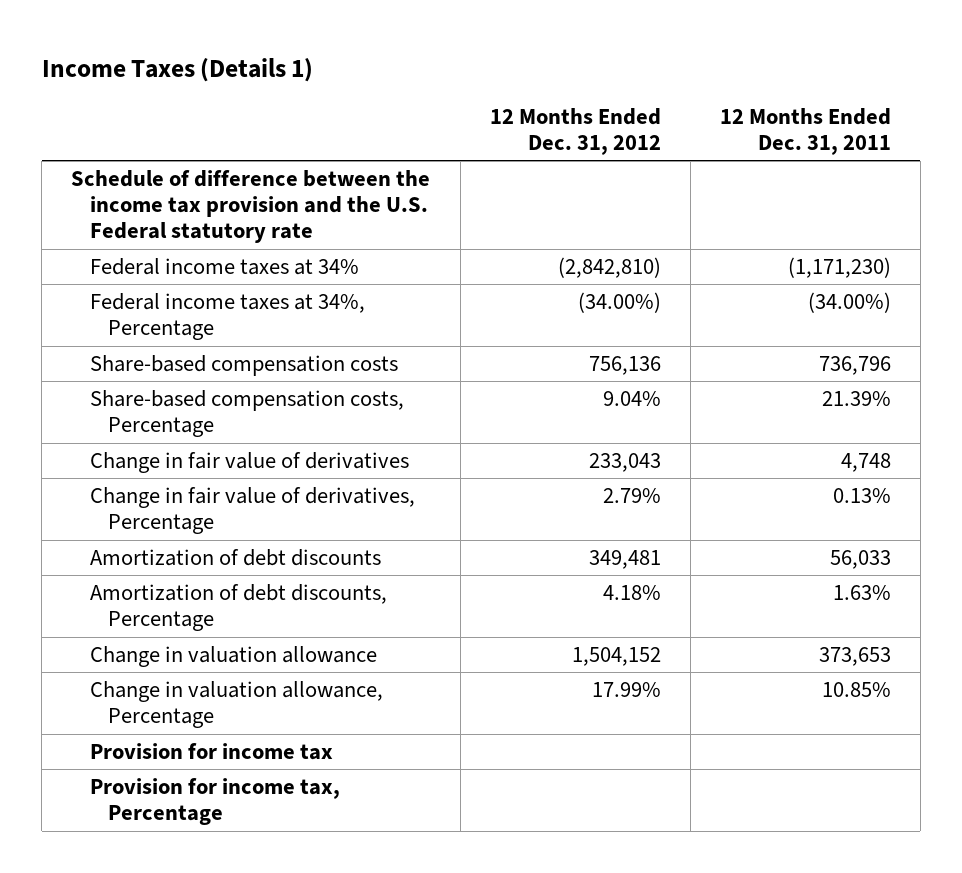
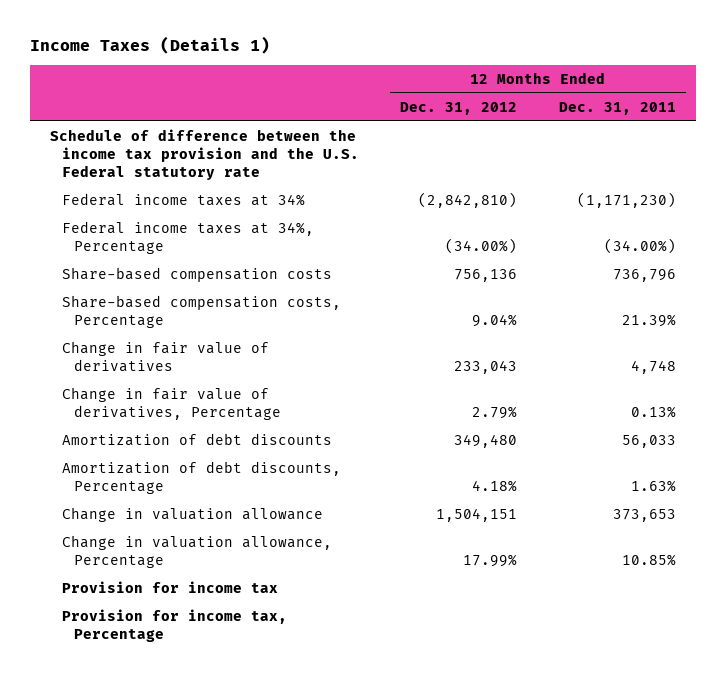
[588,550,661,570] 349,481 -> [454,433,518,448] 349,480
[571,647,661,667] 1,504,152 -> [436,507,518,522] 1,504,151

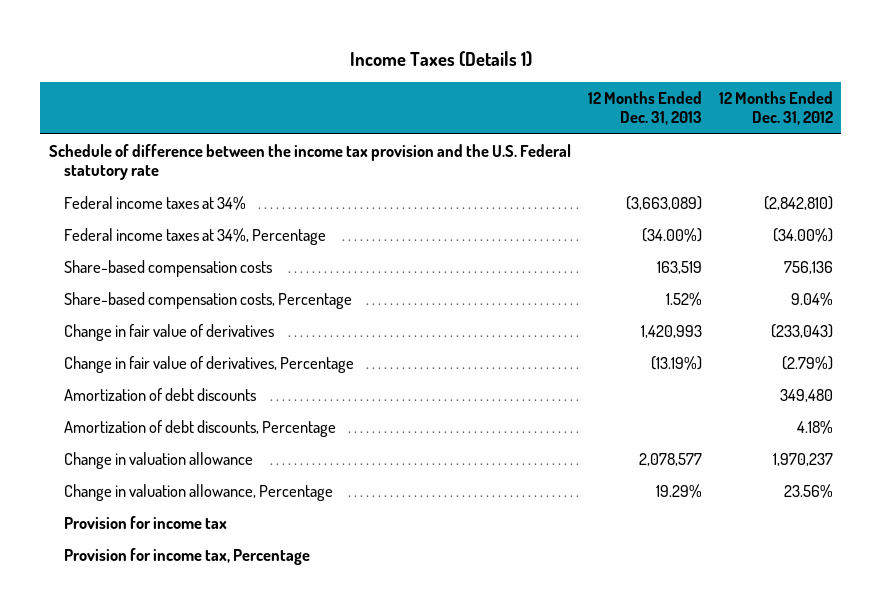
[558,101,676,115] Dec. 31, 2011 -> none
none -> [587,91,702,126] 12 Months Ended Dec. 31, 2013
[454,359,518,374] 233,043 -> [770,324,833,339] (233,043)
[472,405,518,419] 2.79% -> [781,356,833,371] (2.79%)
[436,507,518,522] 1,504,151 -> [772,453,833,467] 1,970,237
[463,553,518,567] 17.99% -> [783,484,833,499] 23.56%

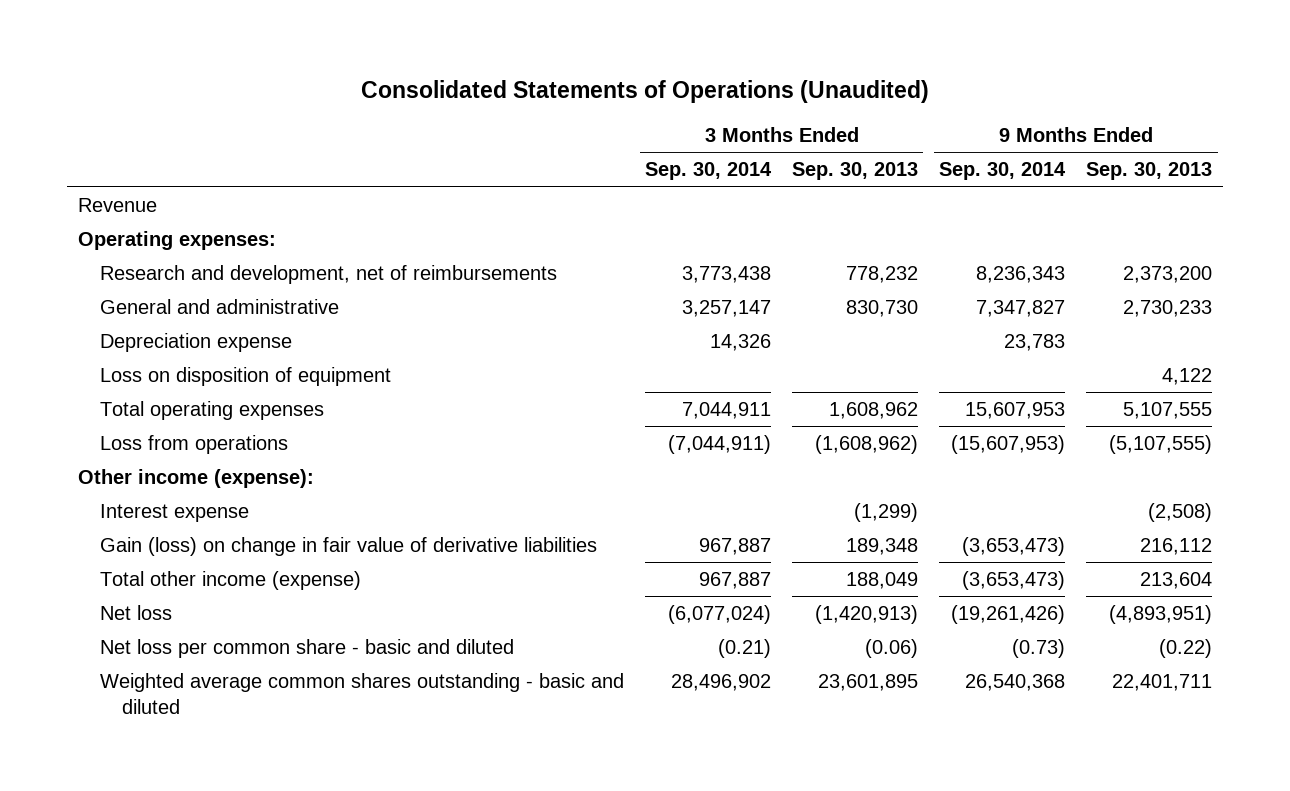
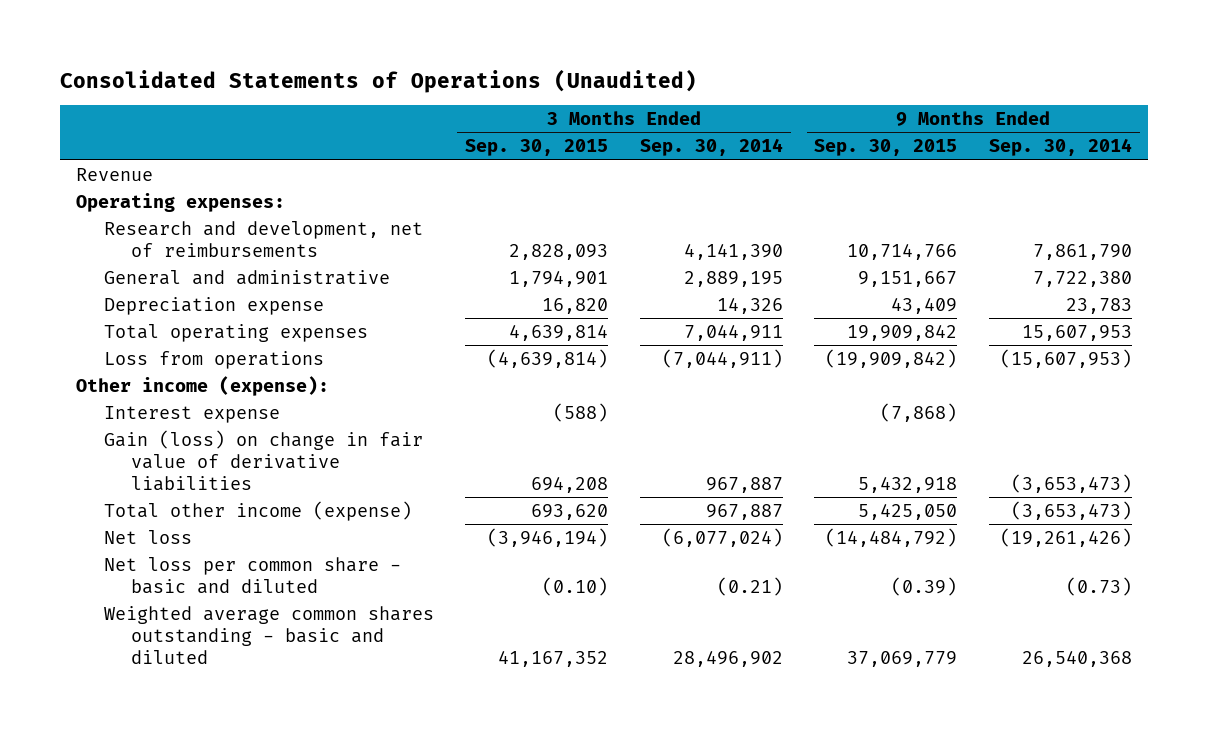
[792,162,919,181] Sep. 30, 2013 -> none
[1086,162,1213,181] Sep. 30, 2013 -> none
none -> [465,139,609,157] Sep. 30, 2015
none -> [814,139,958,157] Sep. 30, 2015
[682,266,772,284] 3,773,438 -> [683,243,783,260] 4,141,390
[976,266,1066,284] 8,236,343 -> [1033,243,1133,260] 7,861,790
[682,300,772,318] 3,257,147 -> [683,270,783,287] 2,889,195
[976,300,1066,318] 7,347,827 -> [1033,270,1133,287] 7,722,380
[99,367,391,387] Loss on disposition of equipment -> none

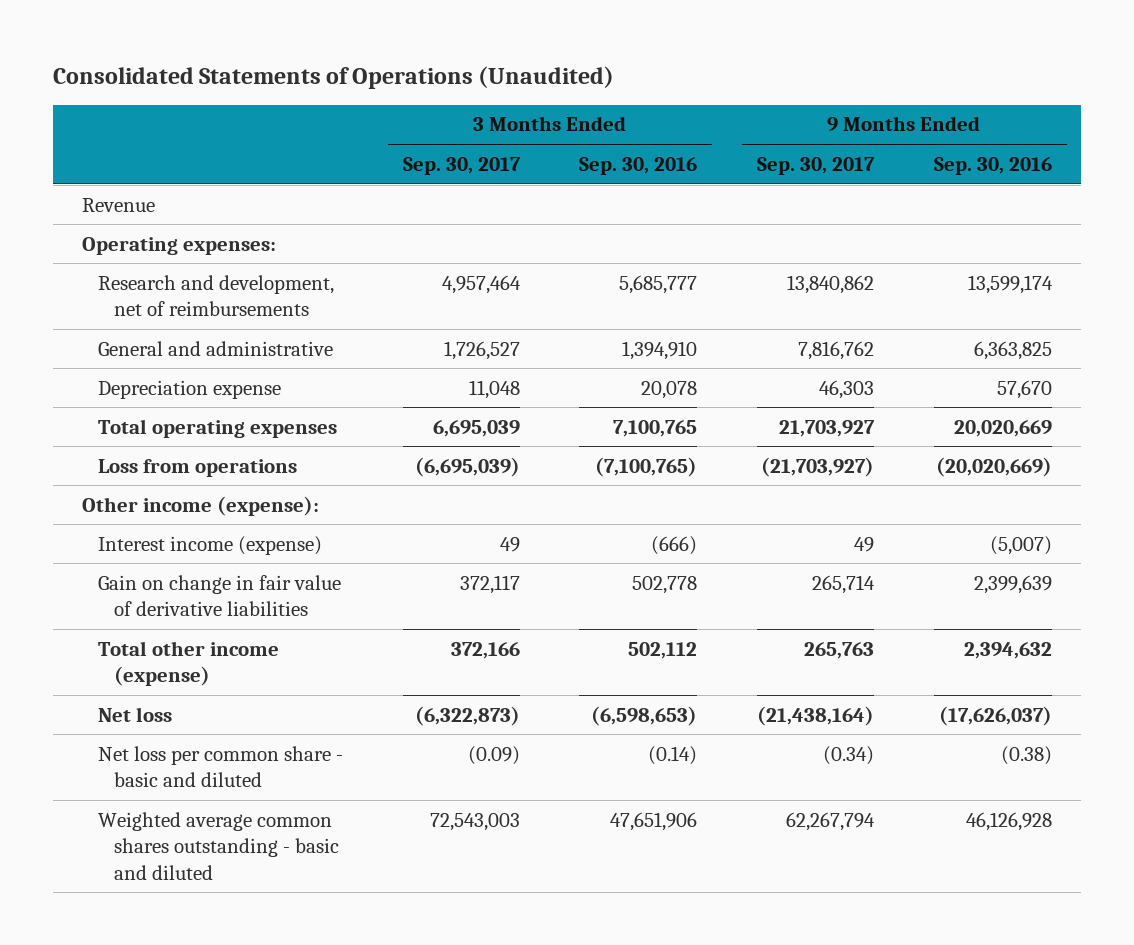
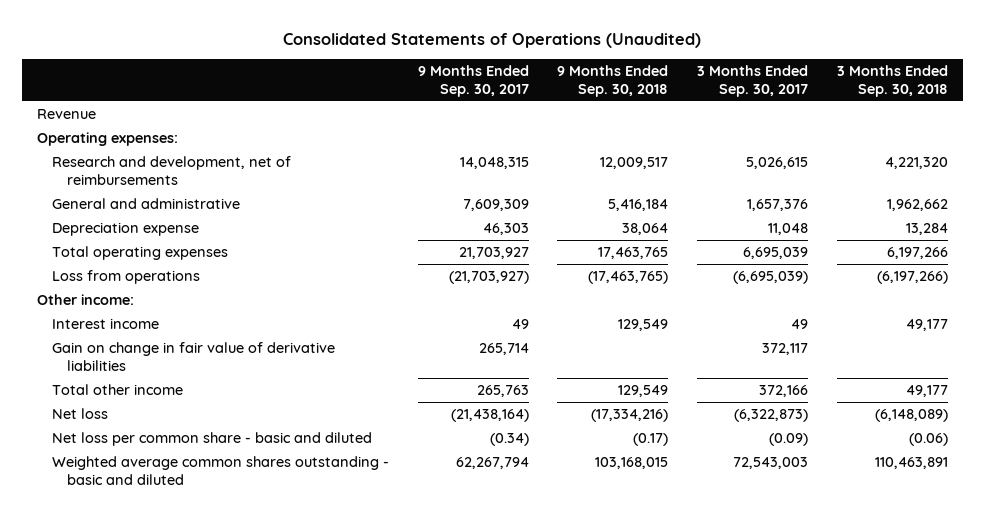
[579,156,698,175] Sep. 30, 2016 -> none
[933,156,1052,175] Sep. 30, 2016 -> none
none -> [557,64,669,97] 9 Months Ended Sep. 30, 2018
none -> [837,64,949,97] 3 Months Ended Sep. 30, 2018
[441,274,521,294] 4,957,464 -> [746,156,809,169] 5,026,615
[787,274,875,294] 13,840,862 -> [459,156,529,169] 14,048,315
[443,340,520,360] 1,726,527 -> [747,198,809,211] 1,657,376
[798,340,875,360] 7,816,762 -> [462,198,529,211] 7,609,309
[82,495,320,516] Other income (expense): -> [36,293,134,305] Other income:
[98,535,323,555] Interest income (expense) -> [51,317,159,329] Interest income
[98,640,280,687] Total other income (expense) -> [51,383,183,395] Total other income

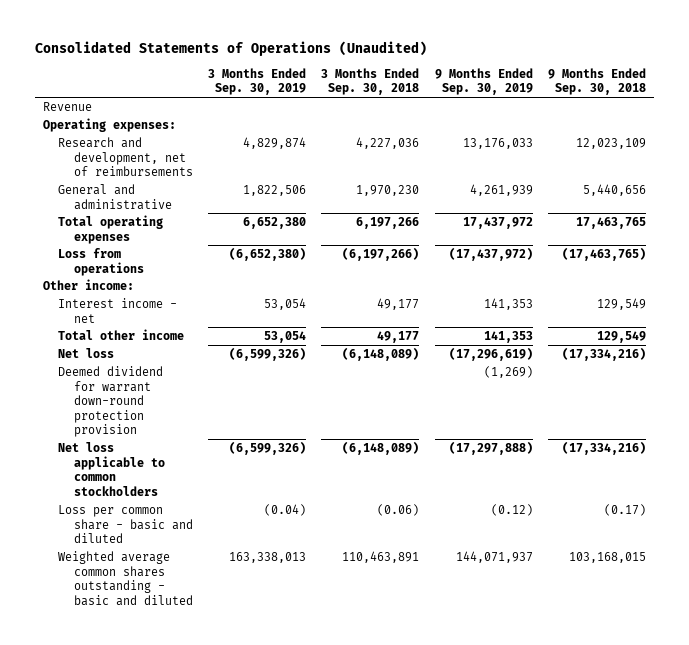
[417,64,529,97] 9 Months Ended Sep. 30, 2017 -> none
[697,64,809,97] 3 Months Ended Sep. 30, 2017 -> none
none -> [207,67,306,96] 3 Months Ended Sep. 30, 2019
none -> [434,67,533,96] 9 Months Ended Sep. 30, 2019
[51,221,199,236] Depreciation expense -> none
[600,156,669,169] 12,009,517 -> [575,137,646,149] 12,023,109
[885,156,949,169] 4,221,320 -> [356,136,420,149] 4,227,036
[608,198,669,211] 5,416,184 -> [582,183,646,196] 5,440,656
[887,198,949,211] 1,962,662 -> [356,184,420,196] 1,970,230
[51,341,335,371] Gain on change in fair value of derivative liabilities -> none
[51,317,159,329] Interest income -> [58,297,178,323] Interest income - net
none -> [58,365,164,438] Deemed dividend for warrant down-round protection provision
none -> [58,441,165,496] Net loss applicable to common stockholders
[51,431,372,446] Net loss per common share - basic and diluted -> [58,504,193,544] Loss per common share - basic and diluted

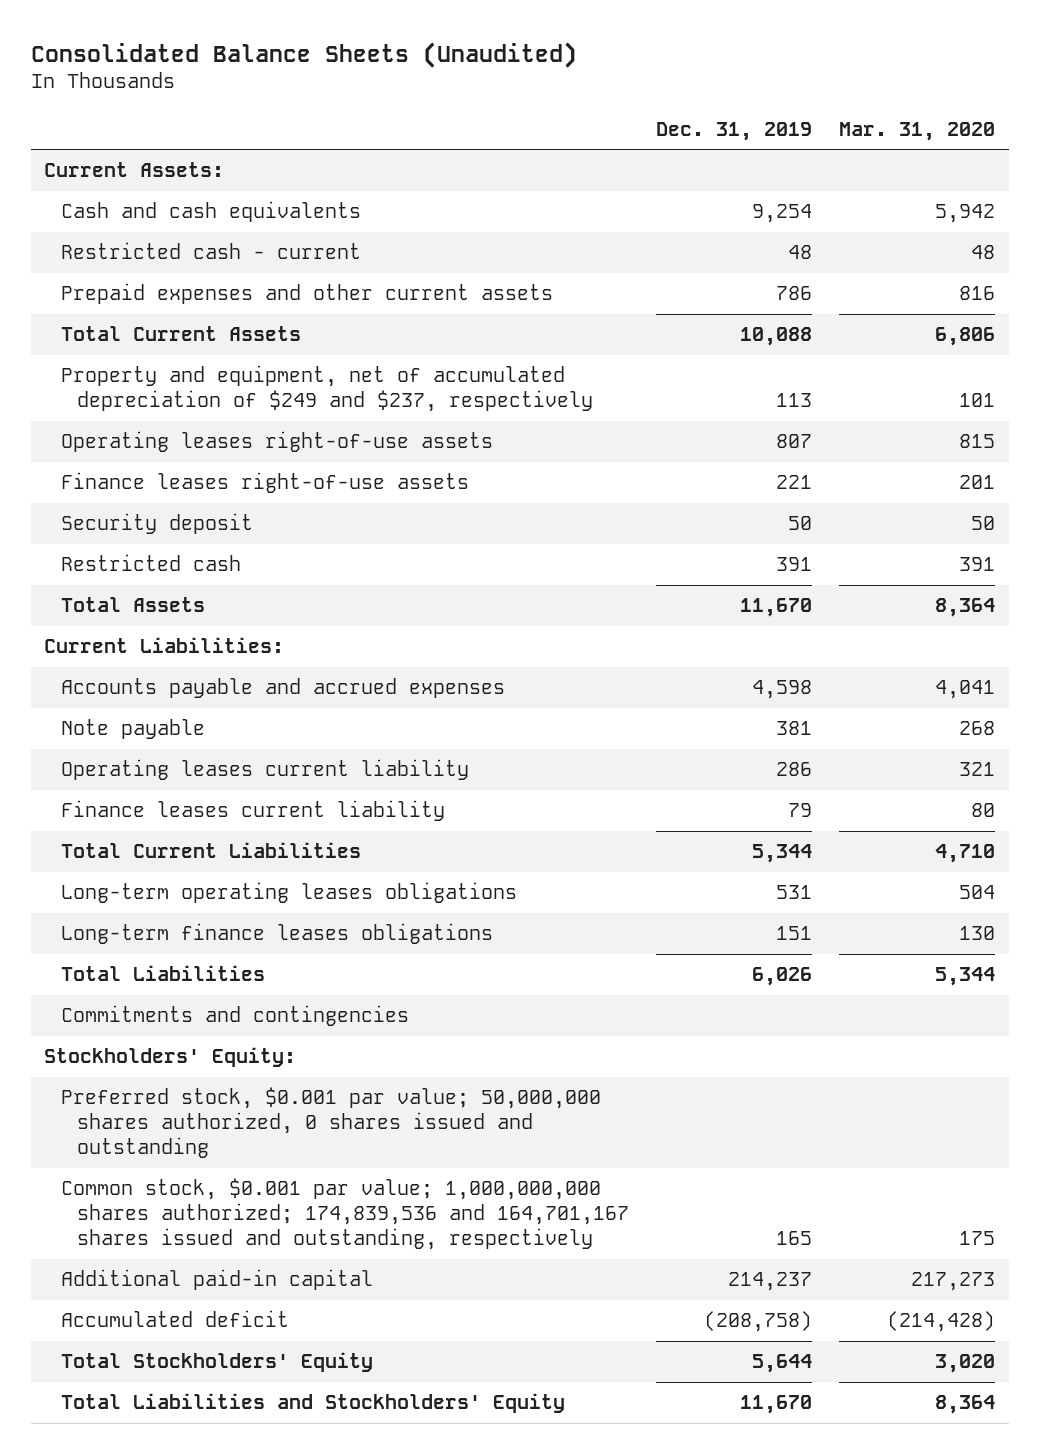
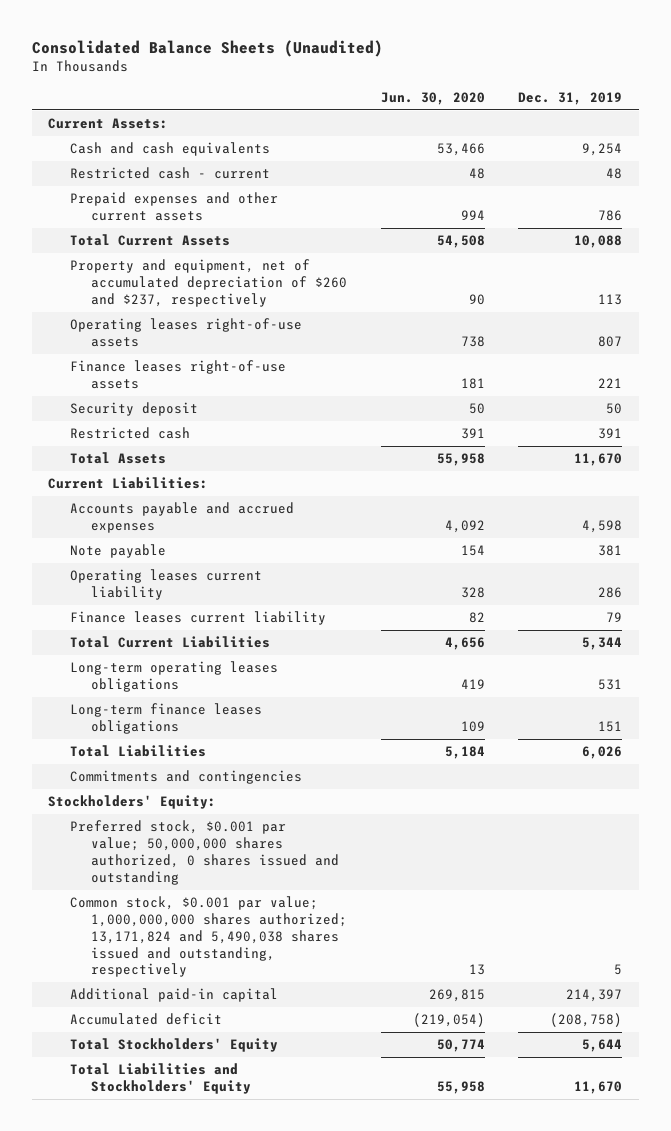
[839,121,996,141] Mar. 31, 2020 -> none
none -> [380,91,485,105] Jun. 30, 2020
[60,365,594,413] Property and equipment, net of accumulated depreciation of $249 and $237, respectively -> [69,259,347,307] Property and equipment, net of accumulated depreciation of $260 and $237, respectively
[60,1178,630,1251] Common stock, $0.001 par value; 1,000,000,000 shares authorized; 174,839,536 and 164,701,167 shares issued and outstanding, respectively -> [69,896,347,978] Common stock, $0.001 par value; 1,000,000,000 shares authorized; 13,171,824 and 5,490,038 shares issued and outstanding, respectively
[776,1231,813,1246] 165 -> [614,964,623,976] 5
[728,1272,813,1292] 214,237 -> [566,989,623,1003] 214,397

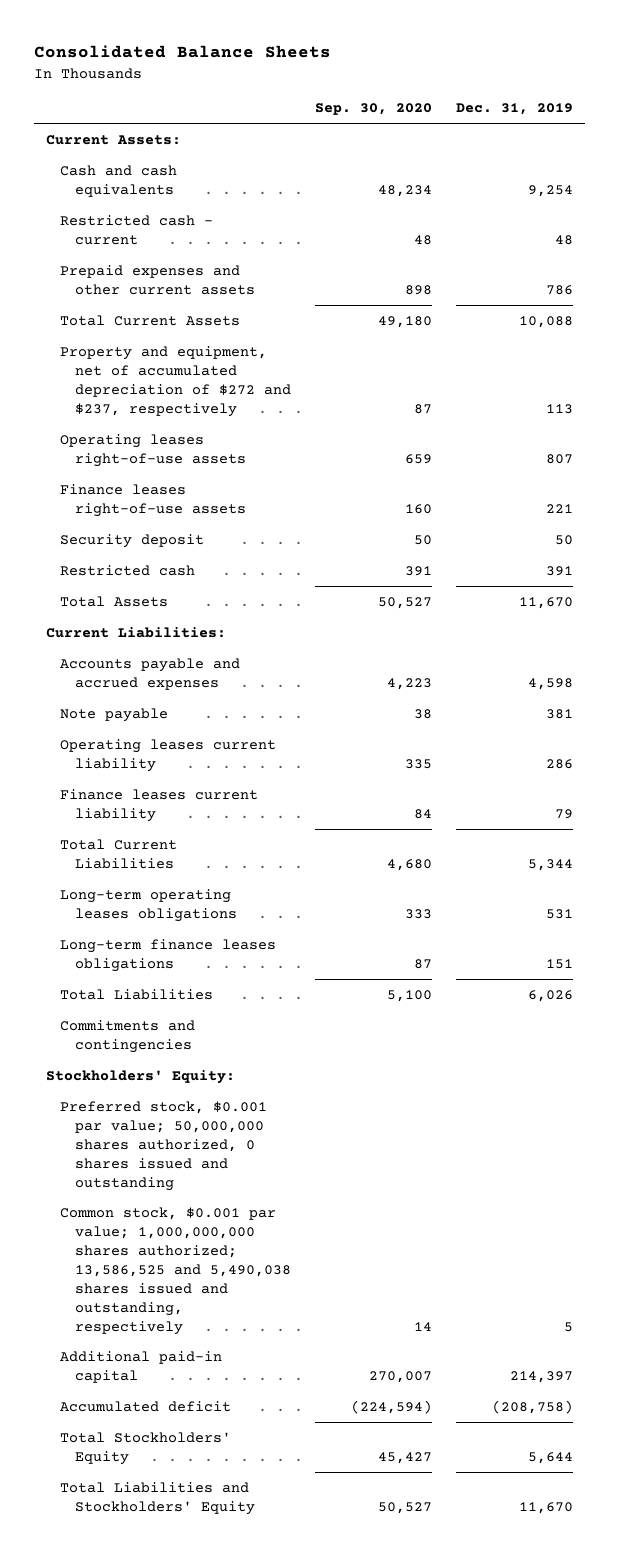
[31,39,383,57] Consolidated Balance Sheets (Unaudited) -> [34,45,332,59] Consolidated Balance Sheets
[380,91,485,105] Jun. 30, 2020 -> none
none -> [314,103,432,116] Sep. 30, 2020
[69,259,347,307] Property and equipment, net of accumulated depreciation of $260 and $237, respectively -> [60,345,291,417] Property and equipment, net of accumulated depreciation of $272 and $237, respectively
[69,896,347,978] Common stock, $0.001 par value; 1,000,000,000 shares authorized; 13,171,824 and 5,490,038 shares issued and outstanding, respectively -> [60,1206,291,1335] Common stock, $0.001 par value; 1,000,000,000 shares authorized; 13,586,525 and 5,490,038 shares issued and outstanding, respectively

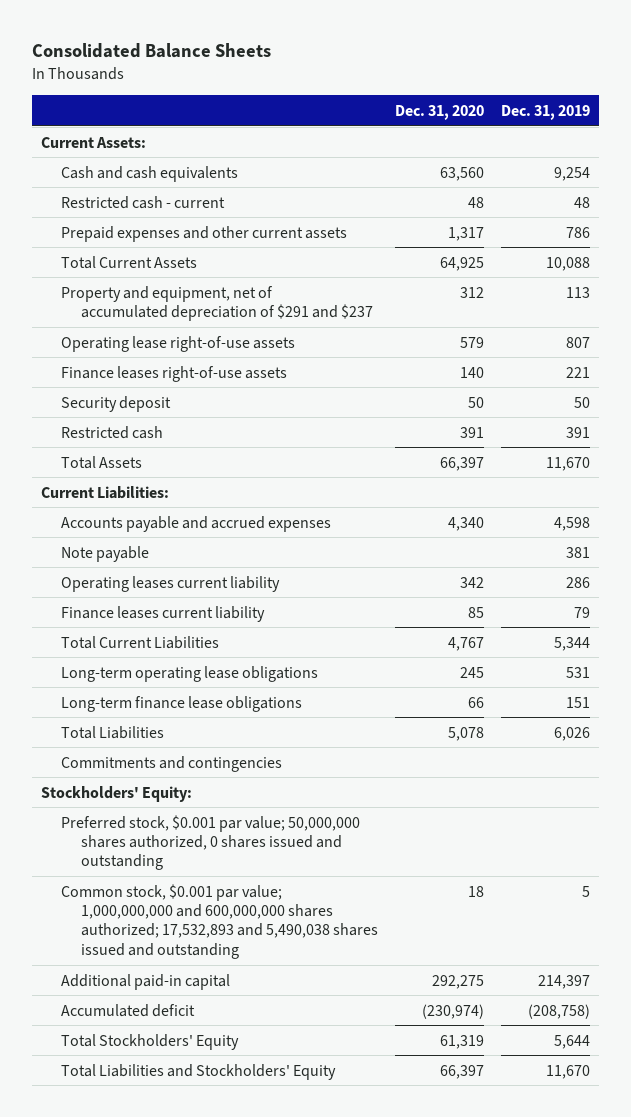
[314,103,432,116] Sep. 30, 2020 -> none
none -> [395,105,485,121] Dec. 31, 2020
[60,345,291,417] Property and equipment, net of accumulated depreciation of $272 and $237, respectively -> [60,285,373,322] Property and equipment, net of accumulated depreciation of $291 and $237
[60,433,246,467] Operating leases right-of-use assets -> [60,335,295,352] Operating lease right-of-use assets
[60,888,237,922] Long-term operating leases obligations -> [60,665,318,682] Long-term operating lease obligations
[60,938,277,972] Long-term finance leases obligations -> [60,695,302,712] Long-term finance lease obligations
[60,1206,291,1335] Common stock, $0.001 par value; 1,000,000,000 shares authorized; 13,586,525 and 5,490,038 shares issued and outstanding, respectively -> [60,883,378,959] Common stock, $0.001 par value; 1,000,000,000 and 600,000,000 shares authorized; 17,532,893 and 5,490,038 shares issued and outstanding

